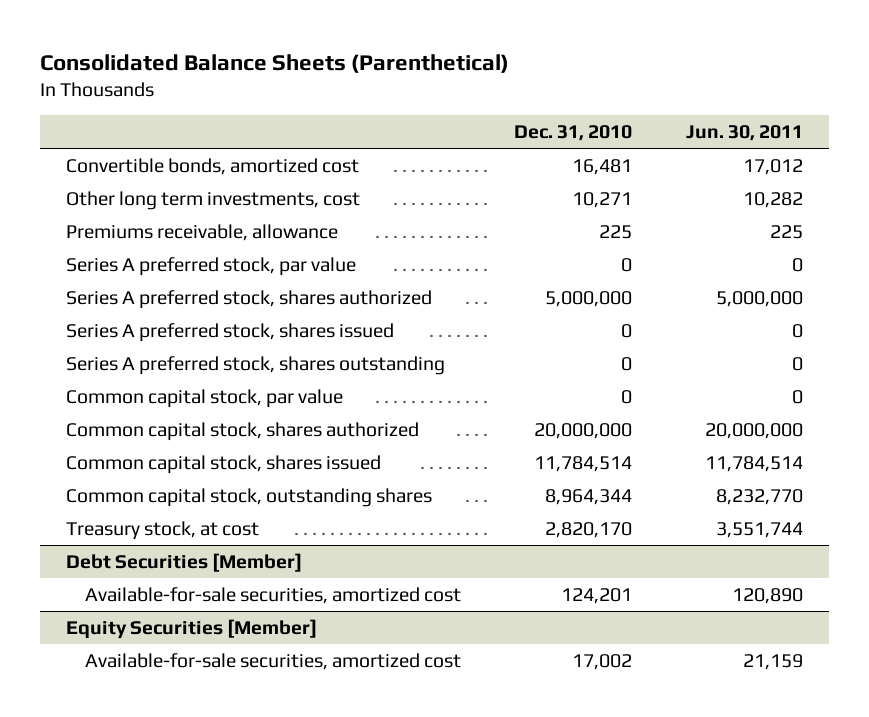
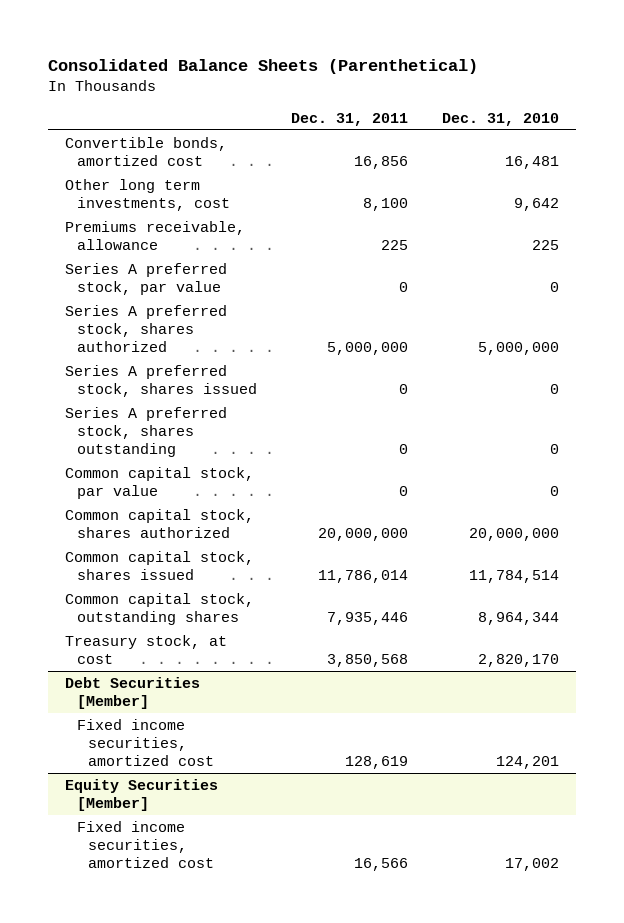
[685,125,803,142] Jun. 30, 2011 -> none
none -> [290,112,408,126] Dec. 31, 2011
[572,191,633,208] 10,271 -> [513,197,559,211] 9,642
[84,586,461,604] Available-for-sale securities, amortized cost -> [76,718,215,767] Fixed income securities, amortized cost
[84,652,461,670] Available-for-sale securities, amortized cost -> [76,820,215,869] Fixed income securities, amortized cost

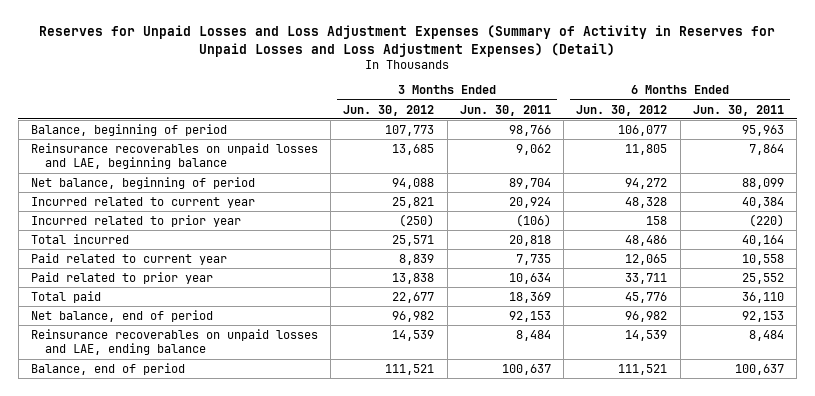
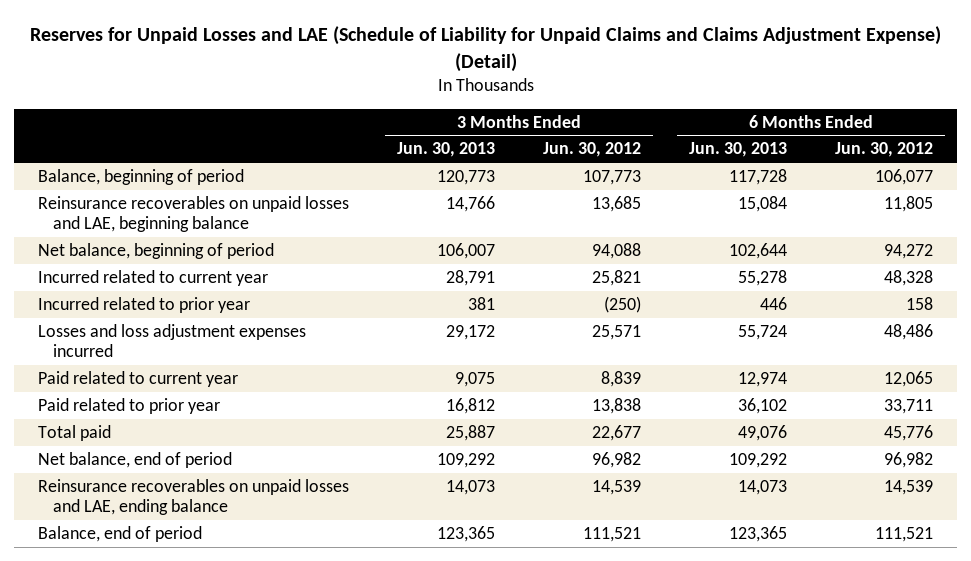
[39,24,776,57] Reserves for Unpaid Losses and Loss Adjustment Expenses (Summary of Activity in Reserves for Unpaid Losses and Loss Adjustment Expenses) (Detail) -> [29,25,941,72] Reserves for Unpaid Losses and LAE (Schedule of Liability for Unpaid Claims and Claims Adjustment Expense) (Detail)
[459,104,551,116] Jun. 30, 2011 -> none
[692,104,784,116] Jun. 30, 2011 -> none
none -> [397,142,496,158] Jun. 30, 2013
none -> [689,142,788,158] Jun. 30, 2013
[30,233,129,244] Total incurred -> [38,324,307,358] Losses and loss adjustment expenses incurred

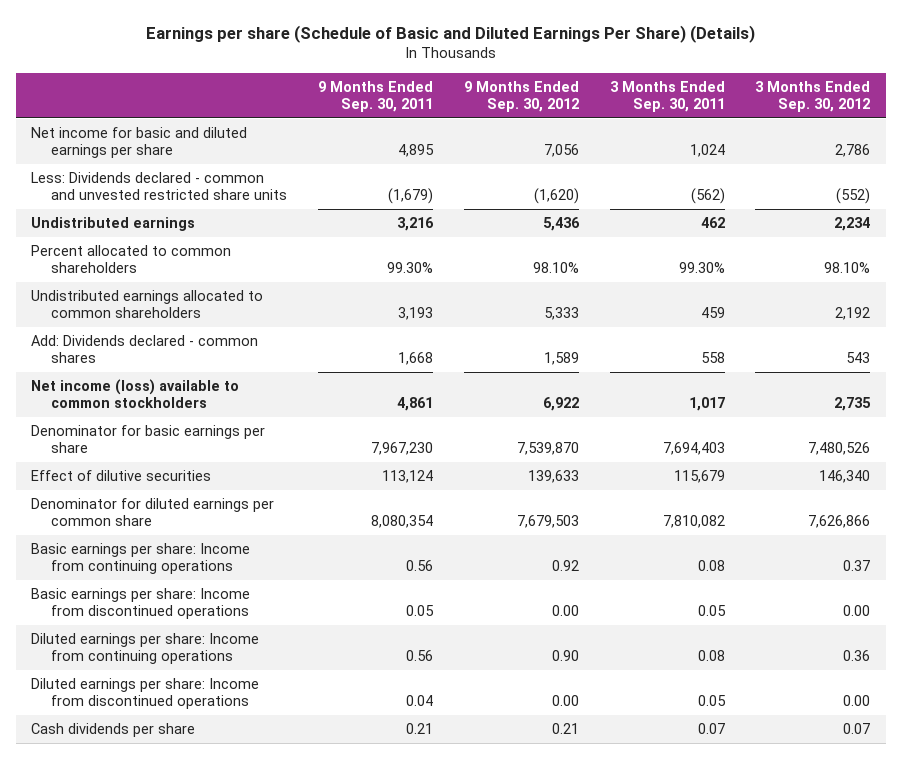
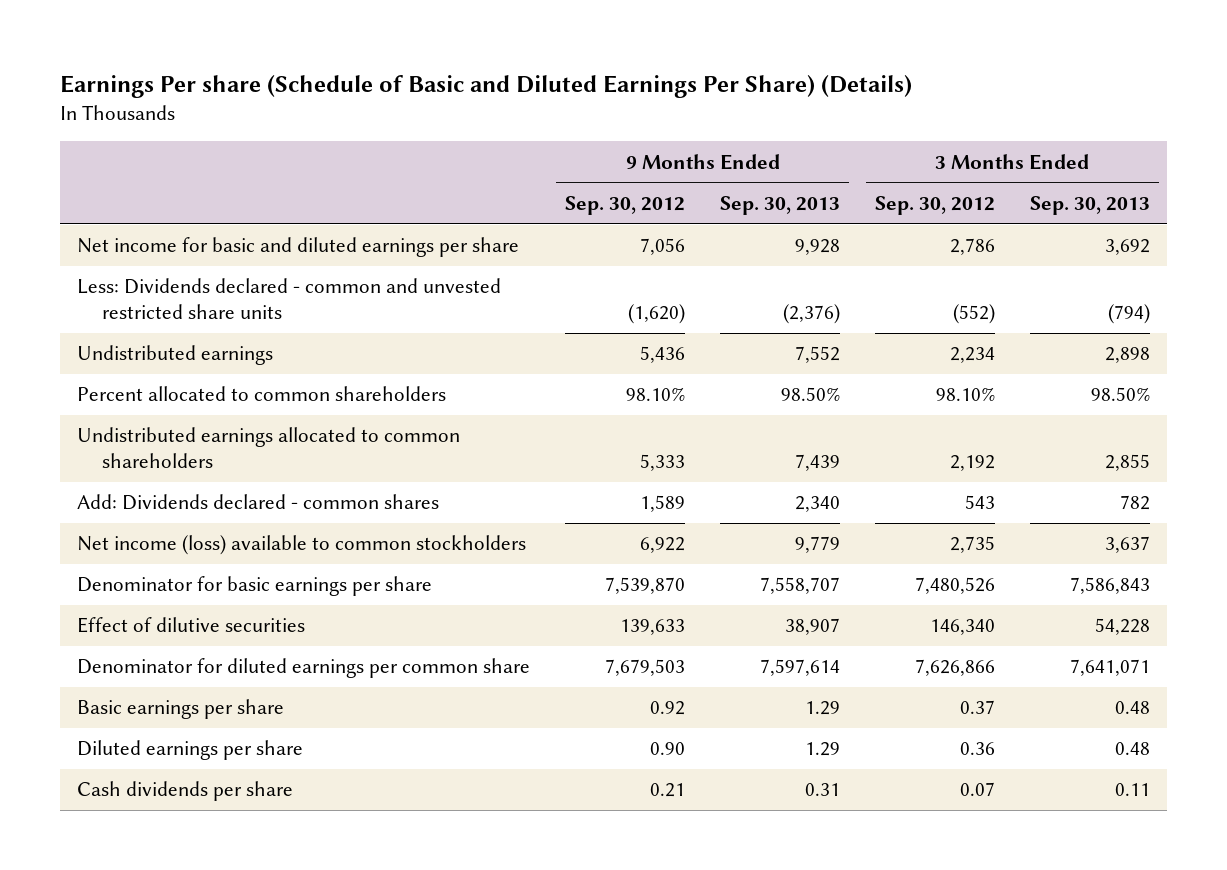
[145,24,755,43] Earnings per share (Schedule of Basic and Diluted Earnings Per Share) (Details) -> [59,75,912,99] Earnings Per share (Schedule of Basic and Diluted Earnings Per Share) (Details)
[317,80,433,112] 9 Months Ended Sep. 30, 2011 -> none
[609,80,725,112] 3 Months Ended Sep. 30, 2011 -> none
none -> [720,195,841,215] Sep. 30, 2013
none -> [1029,195,1150,215] Sep. 30, 2013
[31,588,251,620] Basic earnings per share: Income from discontinued operations -> none
[31,678,260,710] Diluted earnings per share: Income from discontinued operations -> none
[31,543,251,575] Basic earnings per share: Income from continuing operations -> [77,699,285,720] Basic earnings per share
[31,633,260,665] Diluted earnings per share: Income from continuing operations -> [77,740,304,761] Diluted earnings per share

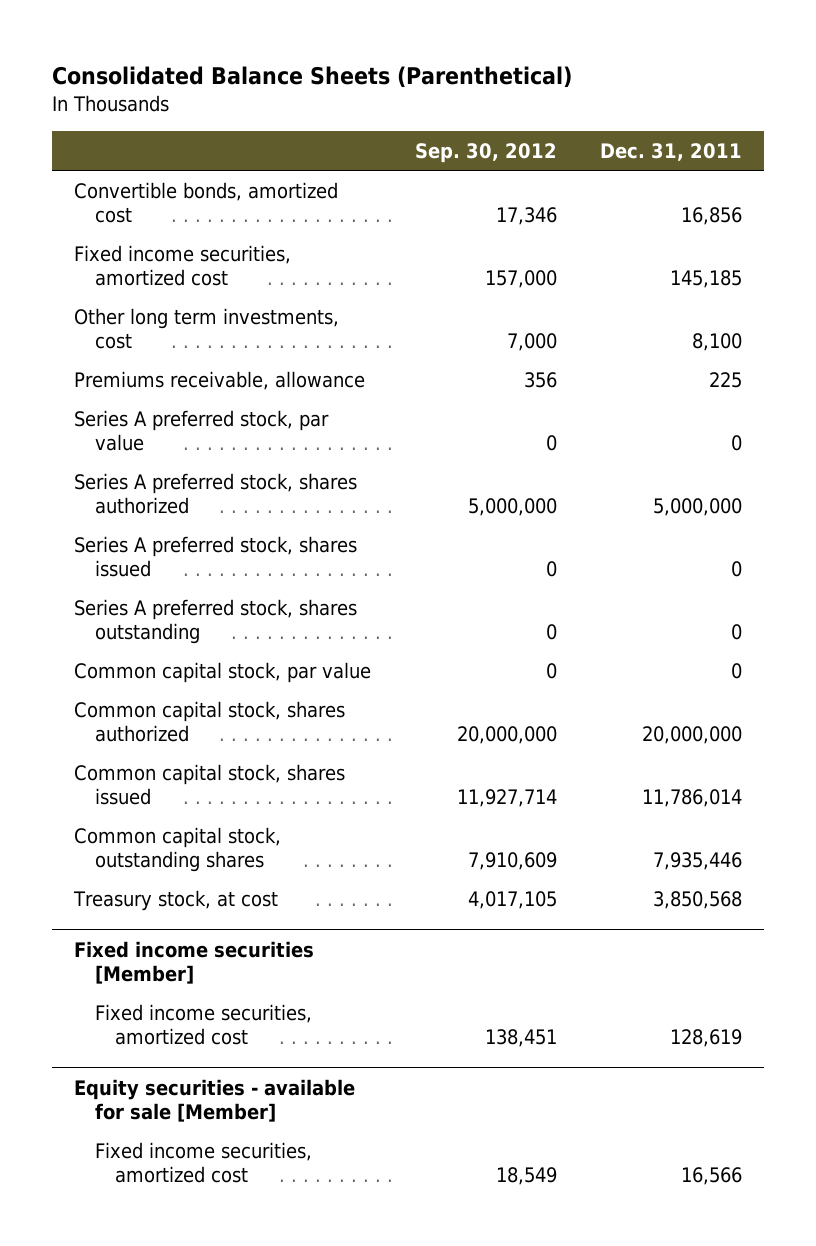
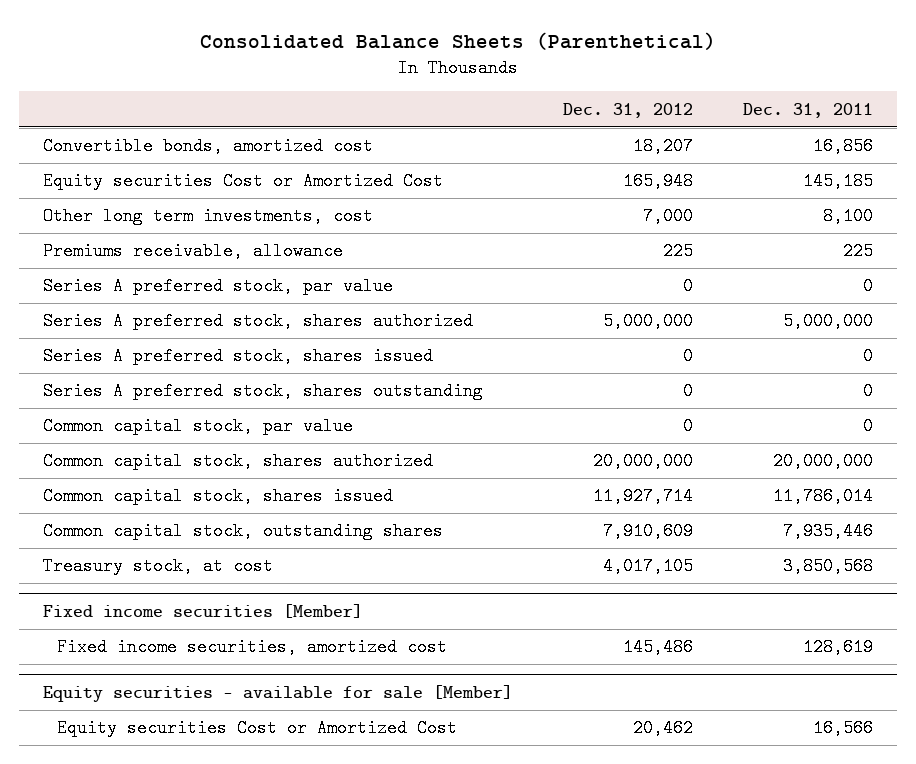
[414,142,557,163] Sep. 30, 2012 -> none
none -> [563,102,694,118] Dec. 31, 2012
[74,244,292,286] Fixed income securities, amortized cost -> [43,172,444,191] Equity securities Cost or Amortized Cost
[94,1141,312,1183] Fixed income securities, amortized cost -> [56,719,457,738] Equity securities Cost or Amortized Cost

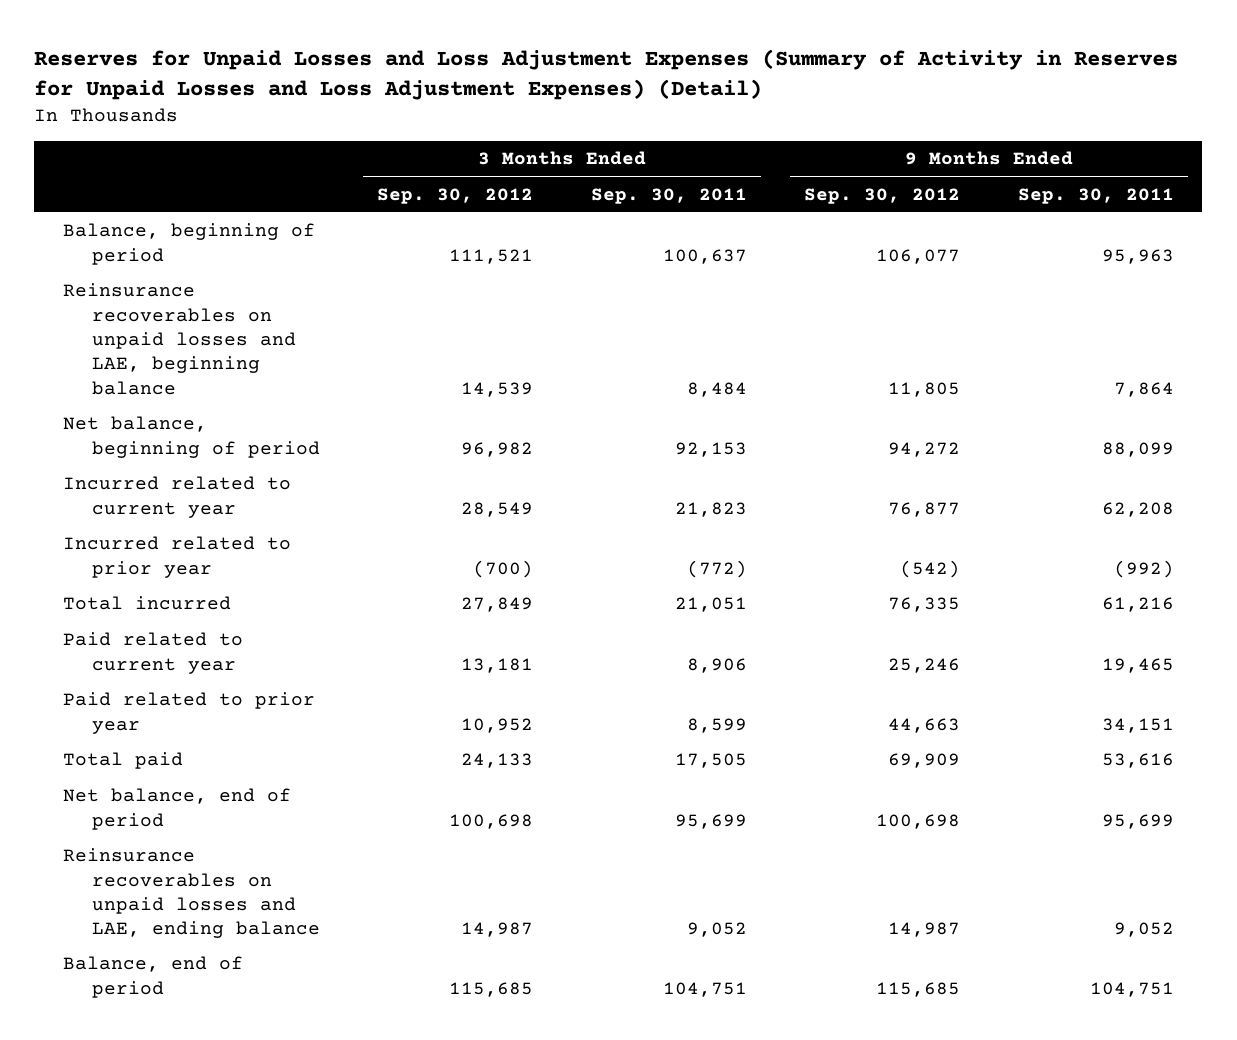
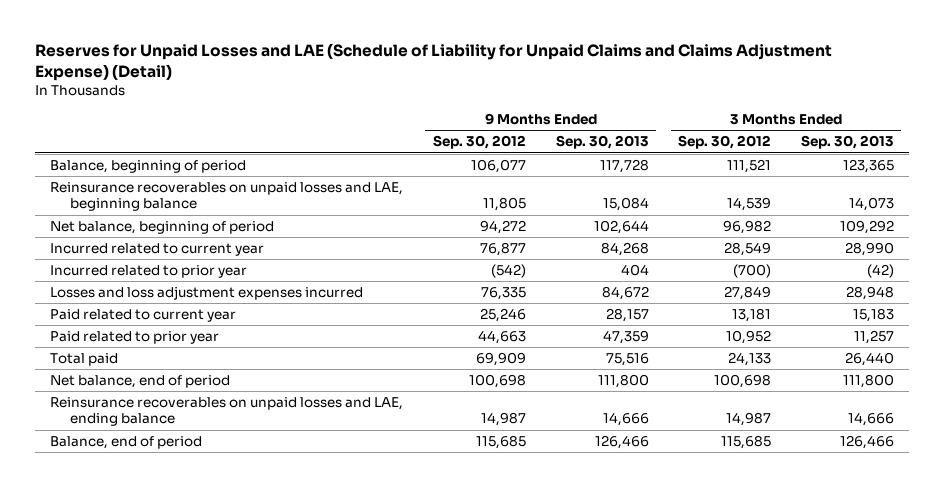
[34,48,1179,100] Reserves for Unpaid Losses and Loss Adjustment Expenses (Summary of Activity in Reserves for Unpaid Losses and Loss Adjustment Expenses) (Detail) -> [35,42,833,81] Reserves for Unpaid Losses and LAE (Schedule of Liability for Unpaid Claims and Claims Adjustment Expense) (Detail)
[590,187,747,204] Sep. 30, 2011 -> none
[1017,187,1174,204] Sep. 30, 2011 -> none
none -> [555,135,649,150] Sep. 30, 2013
none -> [801,135,895,150] Sep. 30, 2013
[63,596,232,611] Total incurred -> [50,286,364,301] Losses and loss adjustment expenses incurred

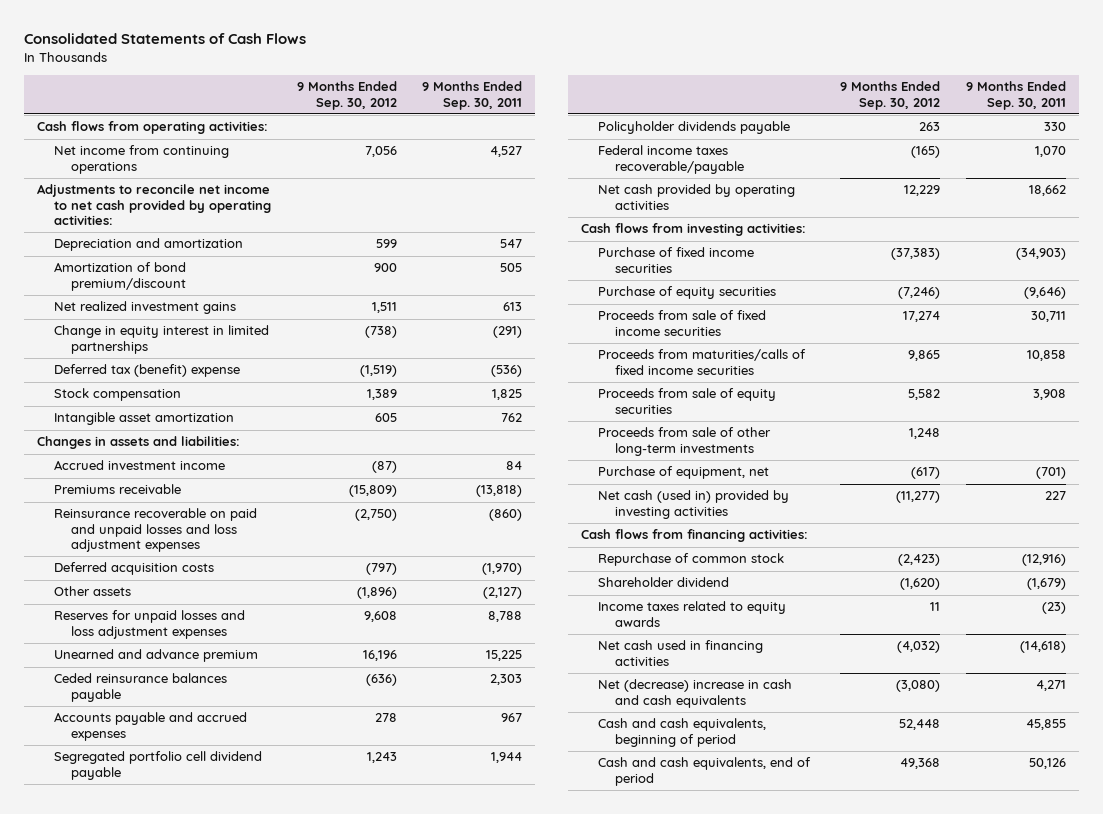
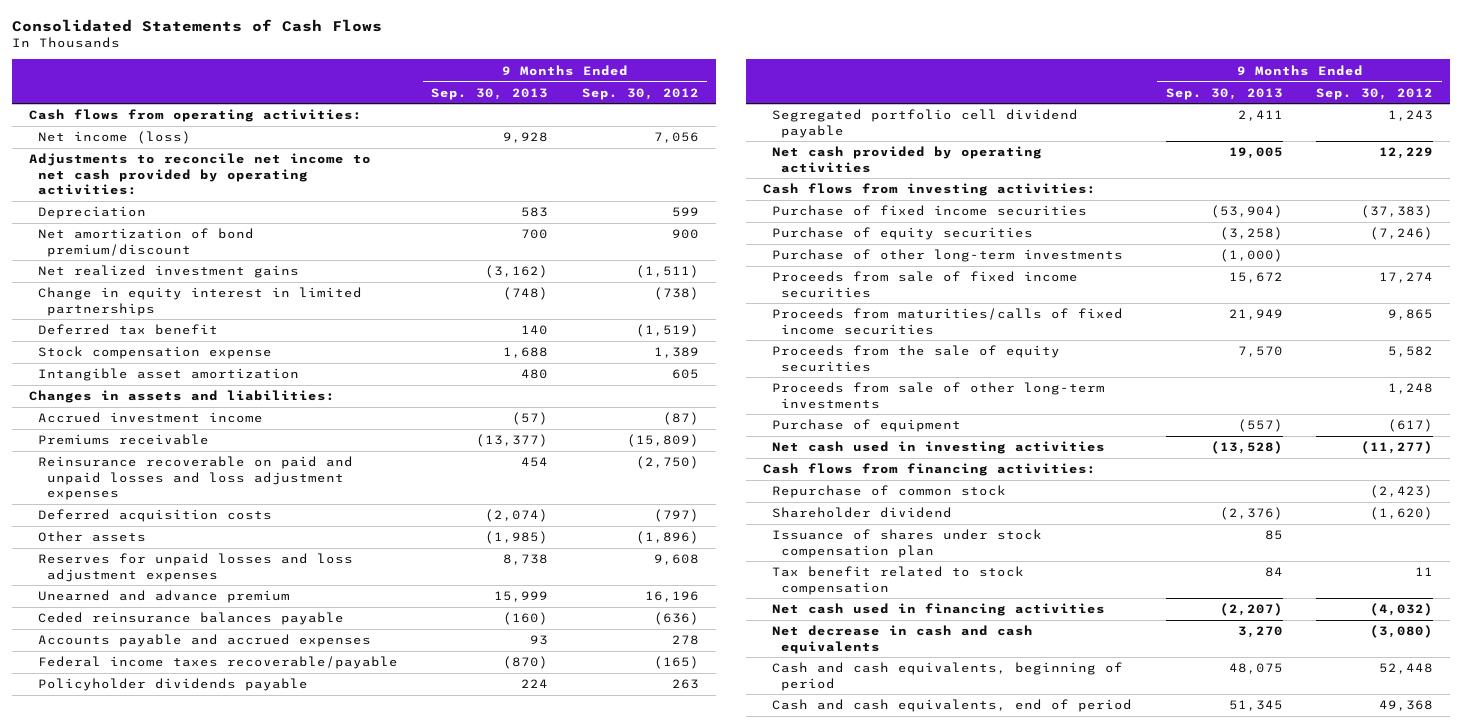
[422,81,523,110] 9 Months Ended Sep. 30, 2011 -> none
none -> [431,87,549,100] Sep. 30, 2013
[53,145,229,174] Net income from continuing operations -> [37,131,191,145] Net income (loss)
[53,238,243,252] Depreciation and amortization -> [37,206,146,220] Depreciation
[53,262,186,291] Amortization of bond premium/discount -> [37,228,254,257] Net amortization of bond premium/discount
[371,302,397,314] 1,511 -> [635,265,699,279] (1,511)
[53,364,240,378] Deferred tax (benefit) expense -> [37,324,218,336] Deferred tax benefit
[53,388,181,402] Stock compensation -> [37,346,272,360] Stock compensation expense
[597,121,790,135] Policyholder dividends payable -> [37,678,308,692] Policyholder dividends payable
[53,751,262,780] Segregated portfolio cell dividend payable -> [772,109,1079,138] Segregated portfolio cell dividend payable
none -> [772,249,1124,263] Purchase of other long-term investments
[597,388,776,414] Proceeds from sale of equity securities -> [772,345,1061,372] Proceeds from the sale of equity securities
[597,466,769,480] Purchase of equipment, net -> [772,419,962,433] Purchase of equipment
[597,490,789,519] Net cash (used in) provided by investing activities -> [772,441,1106,455] Net cash used in investing activities
[597,601,786,627] Income taxes related to equity awards -> none
none -> [772,529,1043,558] Issuance of shares under stock compensation plan
none -> [772,566,1025,595] Tax benefit related to stock compensation
[597,679,792,708] Net (decrease) increase in cash and cash equivalents -> [772,625,1034,654] Net decrease in cash and cash equivalents

